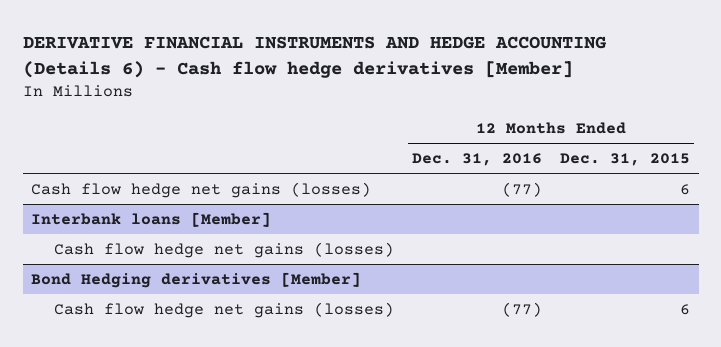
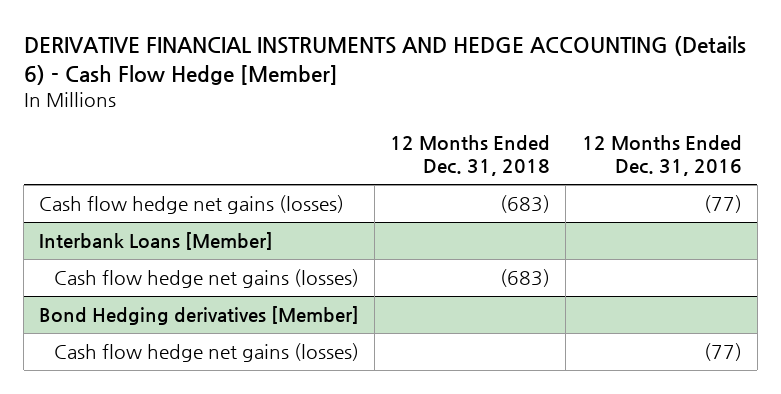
[22,36,607,78] DERIVATIVE FINANCIAL INSTRUMENTS AND HEDGE ACCOUNTING (Details 6) - Cash flow hedge derivatives [Member] -> [23,36,746,85] DERIVATIVE FINANCIAL INSTRUMENTS AND HEDGE ACCOUNTING (Details 6) - Cash Flow Hedge [Member]
[559,152,690,166] Dec. 31, 2015 -> none
none -> [390,134,551,177] 12 Months Ended Dec. 31, 2018
[31,211,272,227] Interbank loans [Member] -> [39,231,274,250] Interbank Loans [Member]

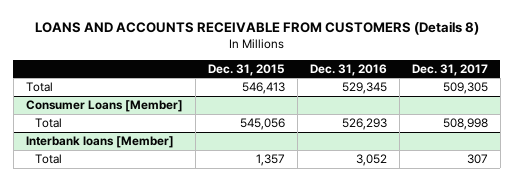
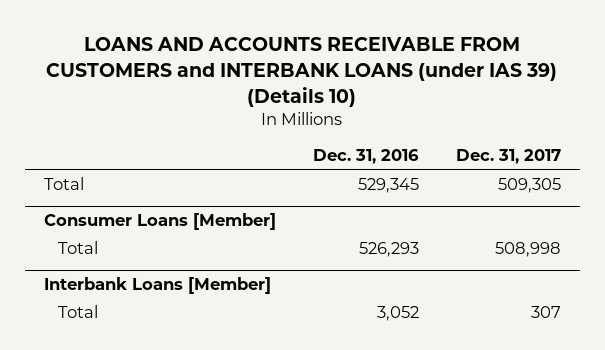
[34,20,479,35] LOANS AND ACCOUNTS RECEIVABLE FROM CUSTOMERS (Details 8) -> [46,36,558,107] LOANS AND ACCOUNTS RECEIVABLE FROM CUSTOMERS and INTERBANK LOANS (under IAS 39) (Details 10)
[207,63,285,76] Dec. 31, 2015 -> none
[25,136,174,149] Interbank loans [Member] -> [43,277,271,295] Interbank Loans [Member]

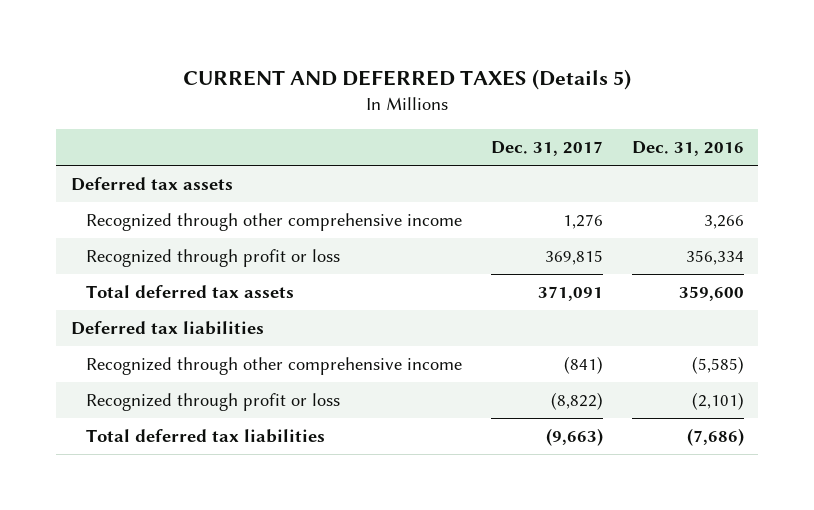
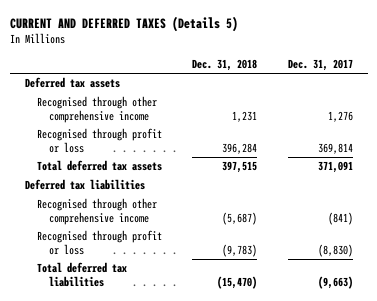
[631,141,744,157] Dec. 31, 2016 -> none
none -> [192,59,258,72] Dec. 31, 2018
[85,213,462,232] Recognized through other comprehensive income -> [37,96,158,124] Recognised through other comprehensive income
[85,249,340,268] Recognized through profit or loss -> [37,128,163,154] Recognised through profit or loss
[544,250,603,266] 369,815 -> [317,143,353,155] 369,814
[85,357,462,376] Recognized through other comprehensive income -> [37,198,158,226] Recognised through other comprehensive income
[85,393,340,412] Recognized through profit or loss -> [37,230,163,256] Recognised through profit or loss
[550,392,603,411] (8,822) -> [317,244,353,258] (8,830)

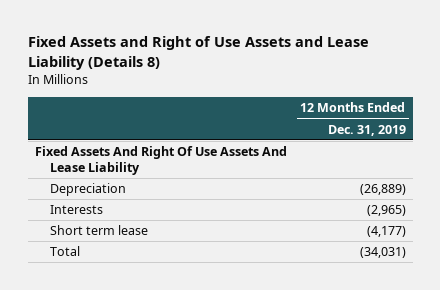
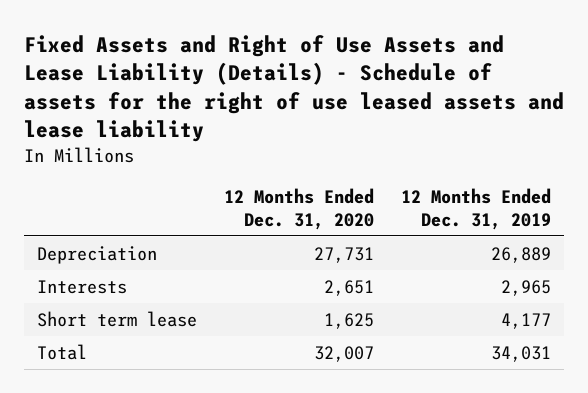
[27,36,369,71] Fixed Assets and Right of Use Assets and Lease Liability (Details 8) -> [23,35,564,142] Fixed Assets and Right of Use Assets and Lease Liability (Details) - Schedule of assets for the right of use leased assets and lease liability
none -> [223,187,374,230] 12 Months Ended Dec. 31, 2020
[34,146,287,175] Fixed Assets And Right Of Use Assets And Lease Liability -> none
[359,184,406,196] (26,889) -> [490,246,551,263] 26,889
[366,205,406,217] (2,965) -> [500,279,551,296] 2,965
[366,226,406,238] (4,177) -> [500,312,551,329] 4,177
[359,247,406,259] (34,031) -> [490,345,551,362] 34,031

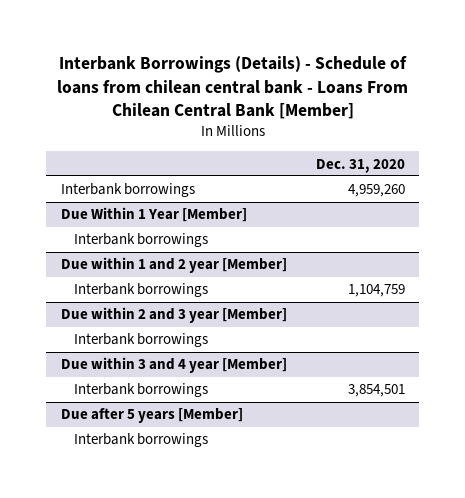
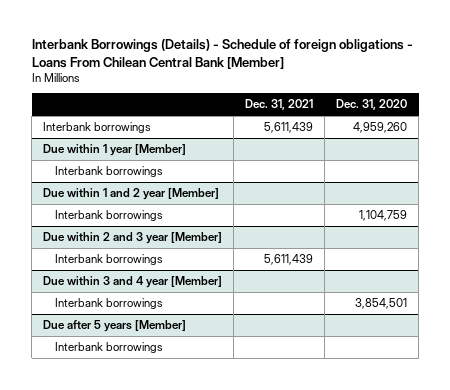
[56,56,408,119] Interbank Borrowings (Details) - Schedule of loans from chilean central bank - Loans From Chilean Central Bank [Member] -> [31,39,413,69] Interbank Borrowings (Details) - Schedule of foreign obligations - Loans From Chilean Central Bank [Member]
none -> [245,99,314,111] Dec. 31, 2021
[60,207,247,223] Due Within 1 Year [Member] -> [43,143,187,156] Due within 1 year [Member]

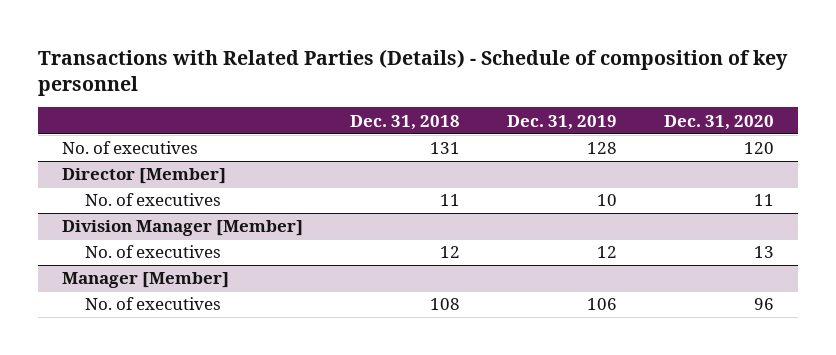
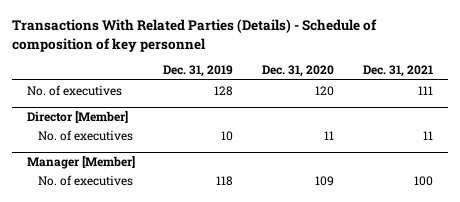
[38,48,789,96] Transactions with Related Parties (Details) - Schedule of composition of key personnel -> [12,19,378,52] Transactions With Related Parties (Details) - Schedule of composition of key personnel
[350,114,461,130] Dec. 31, 2018 -> none
none -> [363,65,434,78] Dec. 31, 2021
[61,220,303,237] Division Manager [Member] -> none
[85,245,222,259] No. of executives -> none
[587,298,618,311] 106 -> [216,175,234,186] 118
[754,298,775,311] 96 -> [315,175,335,186] 109

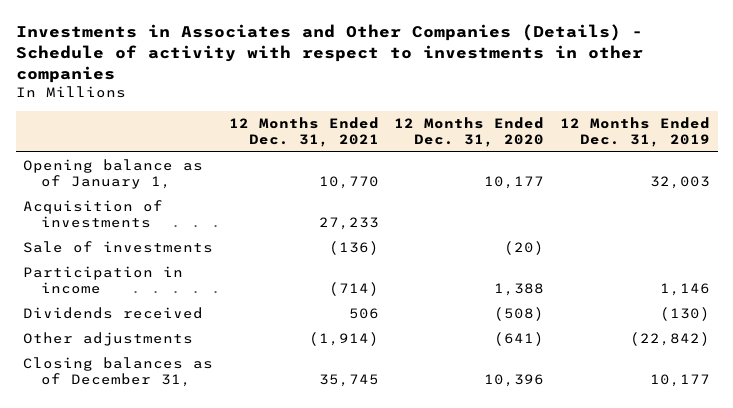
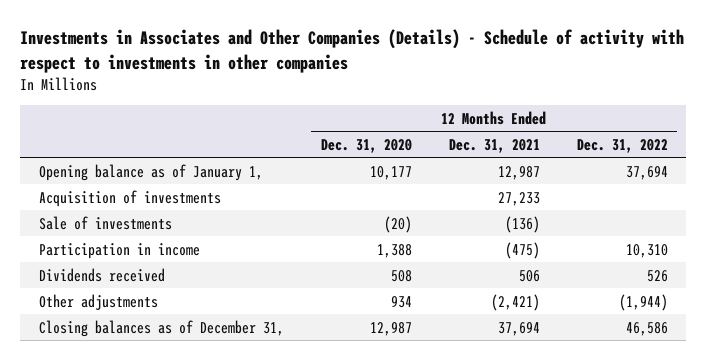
[559,116,710,148] 12 Months Ended Dec. 31, 2019 -> none
none -> [576,138,668,153] Dec. 31, 2022
[318,176,379,190] 10,770 -> [497,165,540,180] 12,987
[328,282,379,297] (714) -> [504,241,540,259] (475)
[494,307,545,322] (508) -> [390,269,412,282] 508
[308,332,379,347] (1,914) -> [490,293,540,311] (2,421)
[494,332,545,347] (641) -> [390,295,412,308] 934
[318,374,379,388] 35,745 -> [497,321,540,336] 37,694
[484,374,545,388] 10,396 -> [369,321,412,336] 12,987

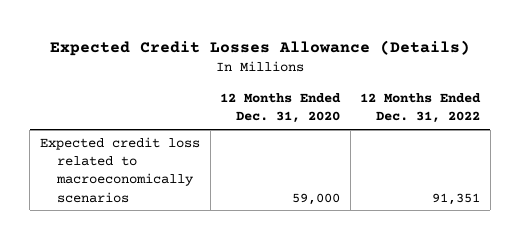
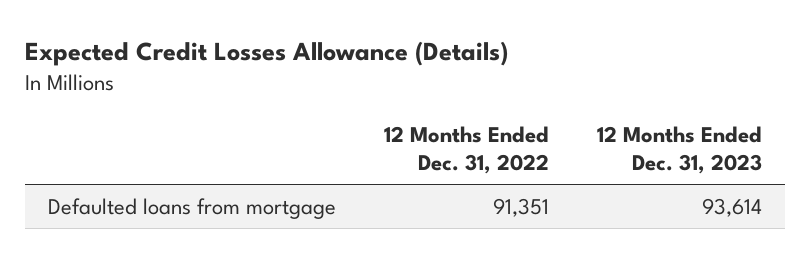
[220,93,342,124] 12 Months Ended Dec. 31, 2020 -> none
none -> [596,125,762,175] 12 Months Ended Dec. 31, 2023
[39,136,200,203] Expected credit loss related to macroeconomically scenarios -> [48,197,337,219] Defaulted loans from mortgage

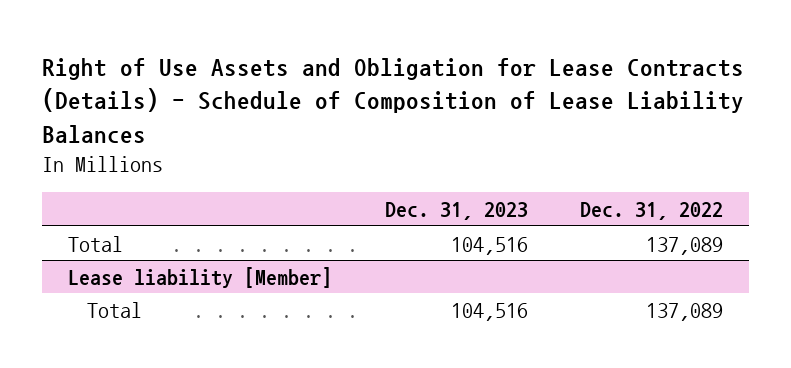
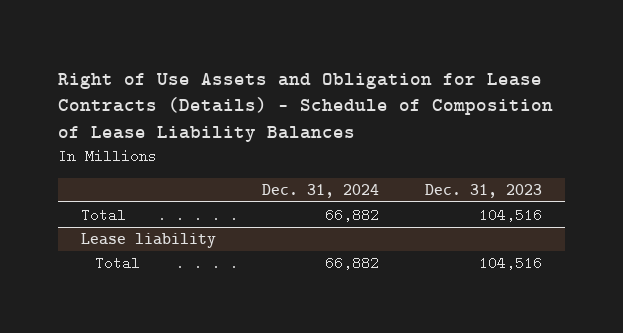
[580,202,724,221] Dec. 31, 2022 -> none
none -> [262,184,380,199] Dec. 31, 2024
[67,266,332,288] Lease liability [Member] -> [81,233,217,249] Lease liability

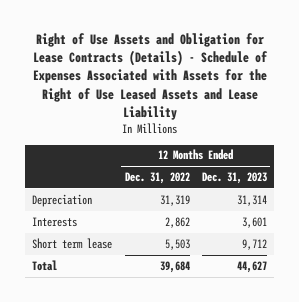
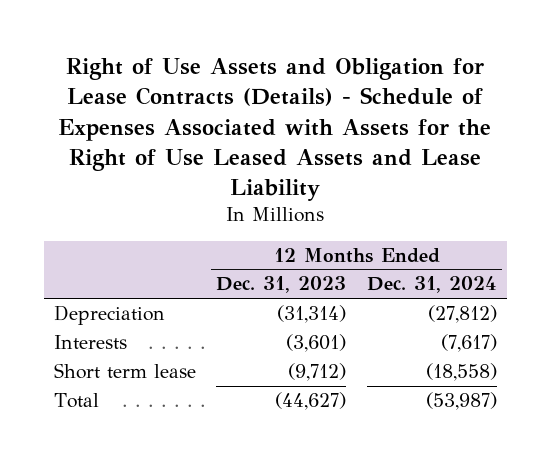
[124,171,190,184] Dec. 31, 2022 -> none
none -> [366,276,497,294] Dec. 31, 2024
[237,194,268,206] 31,314 -> [277,305,347,324] (31,314)
[242,216,268,228] 3,601 -> [286,334,347,353] (3,601)
[242,238,268,250] 9,712 -> [288,363,347,382] (9,712)
[237,260,268,273] 44,627 -> [275,392,347,411] (44,627)

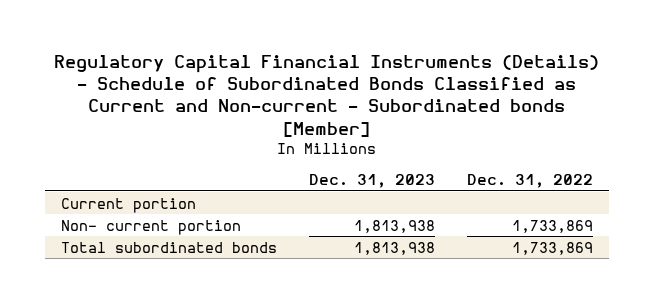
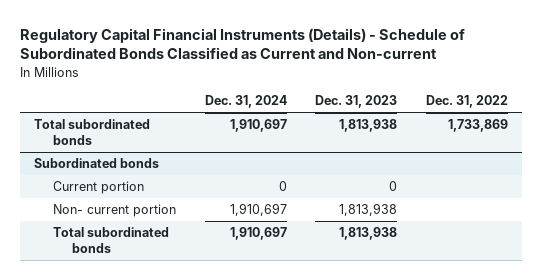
[54,54,600,137] Regulatory Capital Financial Instruments (Details) - Schedule of Subordinated Bonds Classified as Current and Non-current - Subordinated bonds [Member] -> [20,27,466,60] Regulatory Capital Financial Instruments (Details) - Schedule of Subordinated Bonds Classified as Current and Non-current
none -> [204,95,287,109] Dec. 31, 2024
[61,197,197,213] Current portion -> none
[61,219,242,235] Non- current portion -> none
none -> [34,158,160,169] Subordinated bonds
none -> [53,181,145,195] Current portion
none -> [53,204,177,218] Non- current portion
none -> [53,227,170,253] Total subordinated bonds

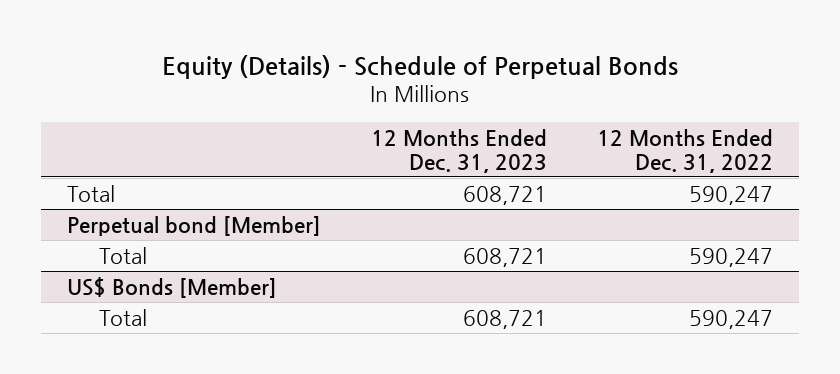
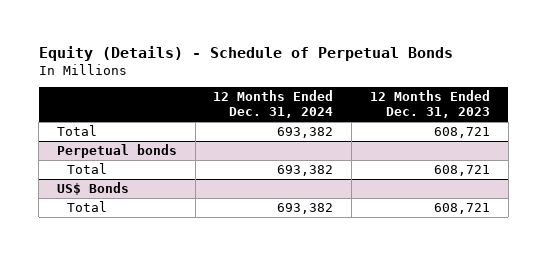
[597,128,774,173] 12 Months Ended Dec. 31, 2022 -> none
none -> [213,90,334,119] 12 Months Ended Dec. 31, 2024
[66,215,321,236] Perpetual bond [Member] -> [56,143,177,158] Perpetual bonds
[66,276,277,298] US$ Bonds [Member] -> [56,181,129,195] US$ Bonds

